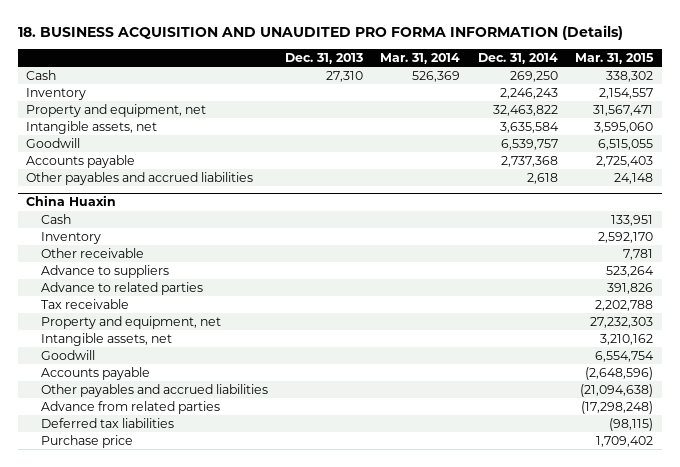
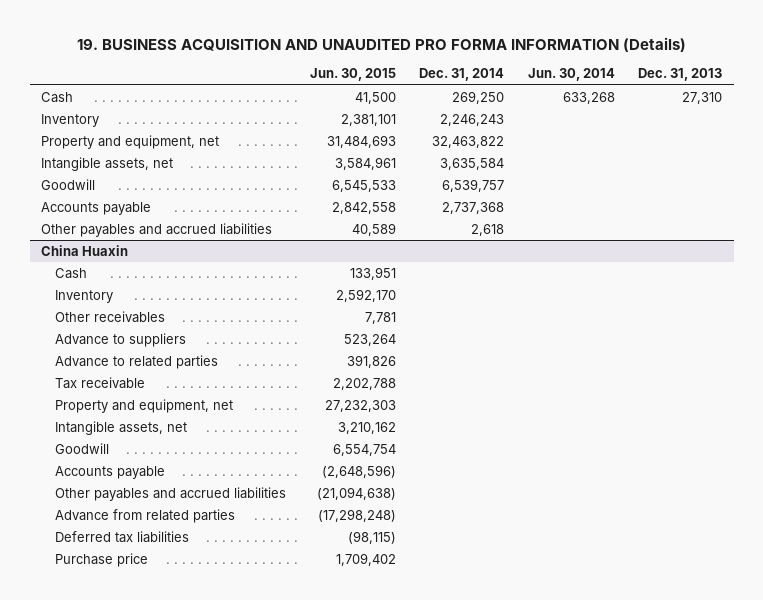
[17,24,623,40] 18. BUSINESS ACQUISITION AND UNAUDITED PRO FORMA INFORMATION (Details) -> [76,36,686,52] 19. BUSINESS ACQUISITION AND UNAUDITED PRO FORMA INFORMATION (Details)
[380,52,461,64] Mar. 31, 2014 -> none
[575,52,655,64] Mar. 31, 2015 -> none
none -> [309,68,396,82] Jun. 30, 2015
none -> [527,68,615,82] Jun. 30, 2014
[40,248,144,259] Other receivable -> [55,310,166,323] Other receivables

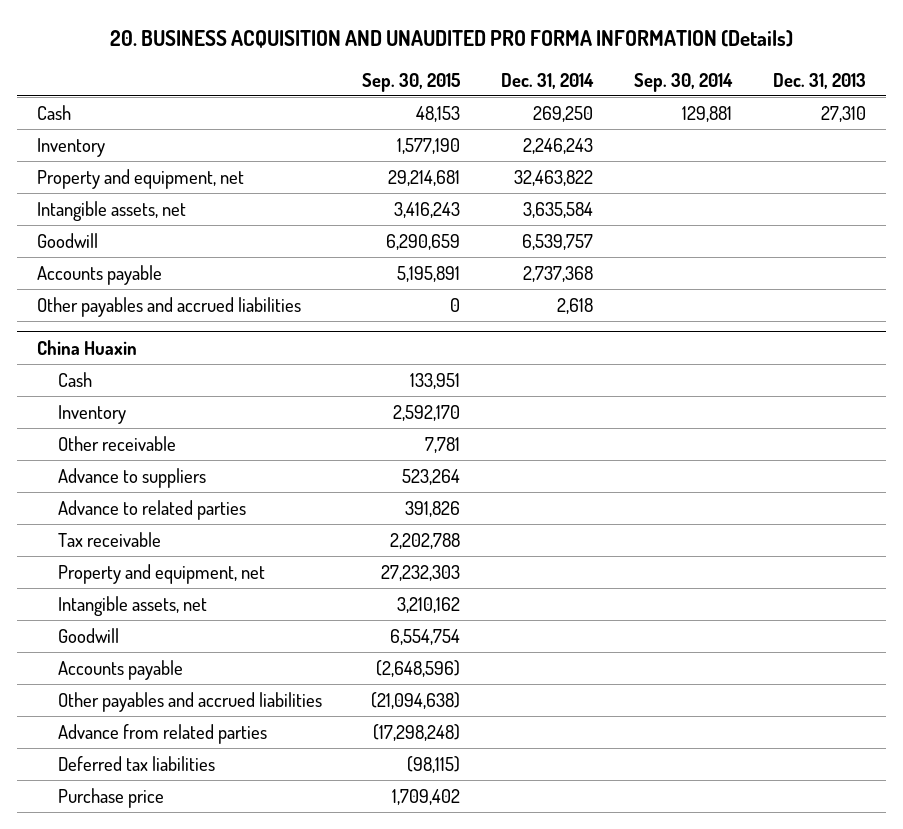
[76,36,686,52] 19. BUSINESS ACQUISITION AND UNAUDITED PRO FORMA INFORMATION (Details) -> [110,29,794,48] 20. BUSINESS ACQUISITION AND UNAUDITED PRO FORMA INFORMATION (Details)
[309,68,396,82] Jun. 30, 2015 -> none
[527,68,615,82] Jun. 30, 2014 -> none
none -> [362,72,461,92] Sep. 30, 2015
none -> [633,72,733,92] Sep. 30, 2014
[55,310,166,323] Other receivables -> [57,435,176,451] Other receivable

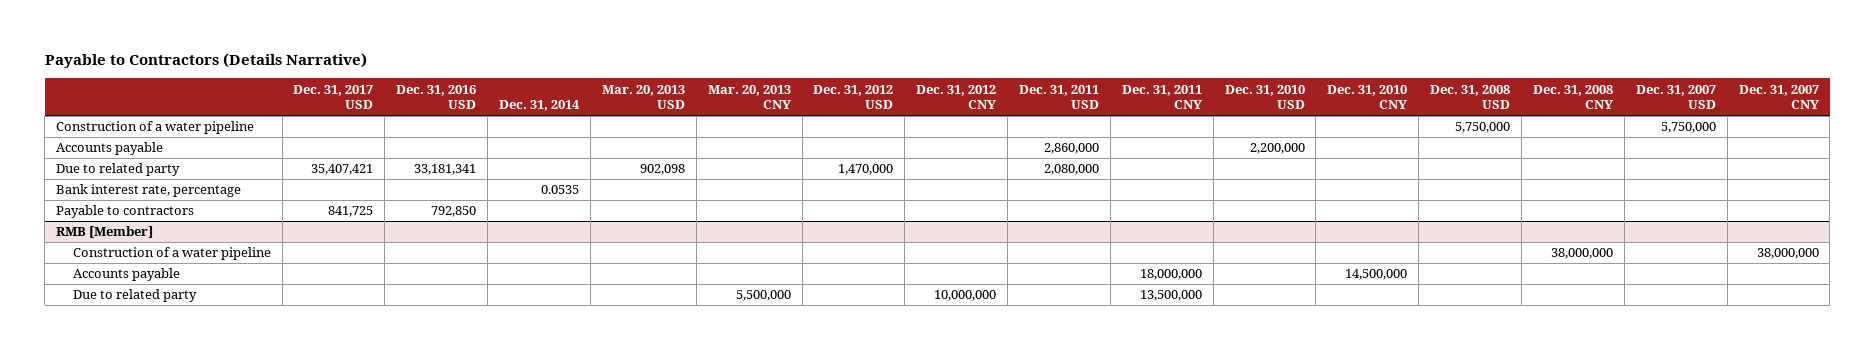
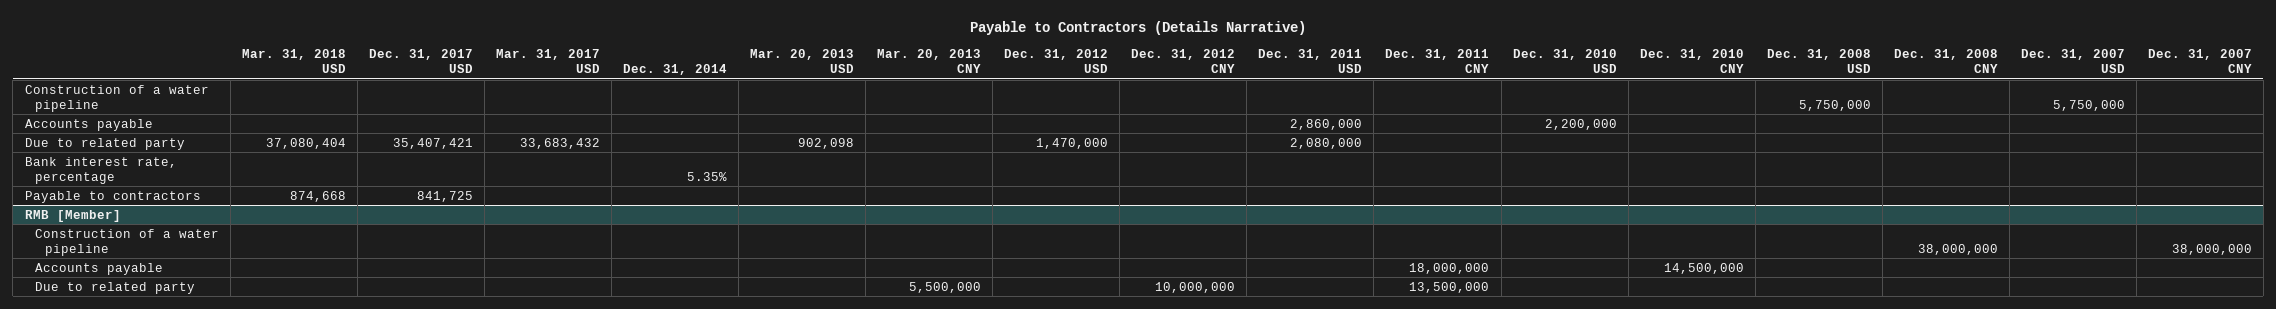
[396,84,477,110] Dec. 31, 2016 USD -> none
none -> [241,48,346,74] Mar. 31, 2018 USD
none -> [496,48,601,74] Mar. 31, 2017 USD
[541,185,580,195] 0.0535 -> [687,171,728,181] 5.35%

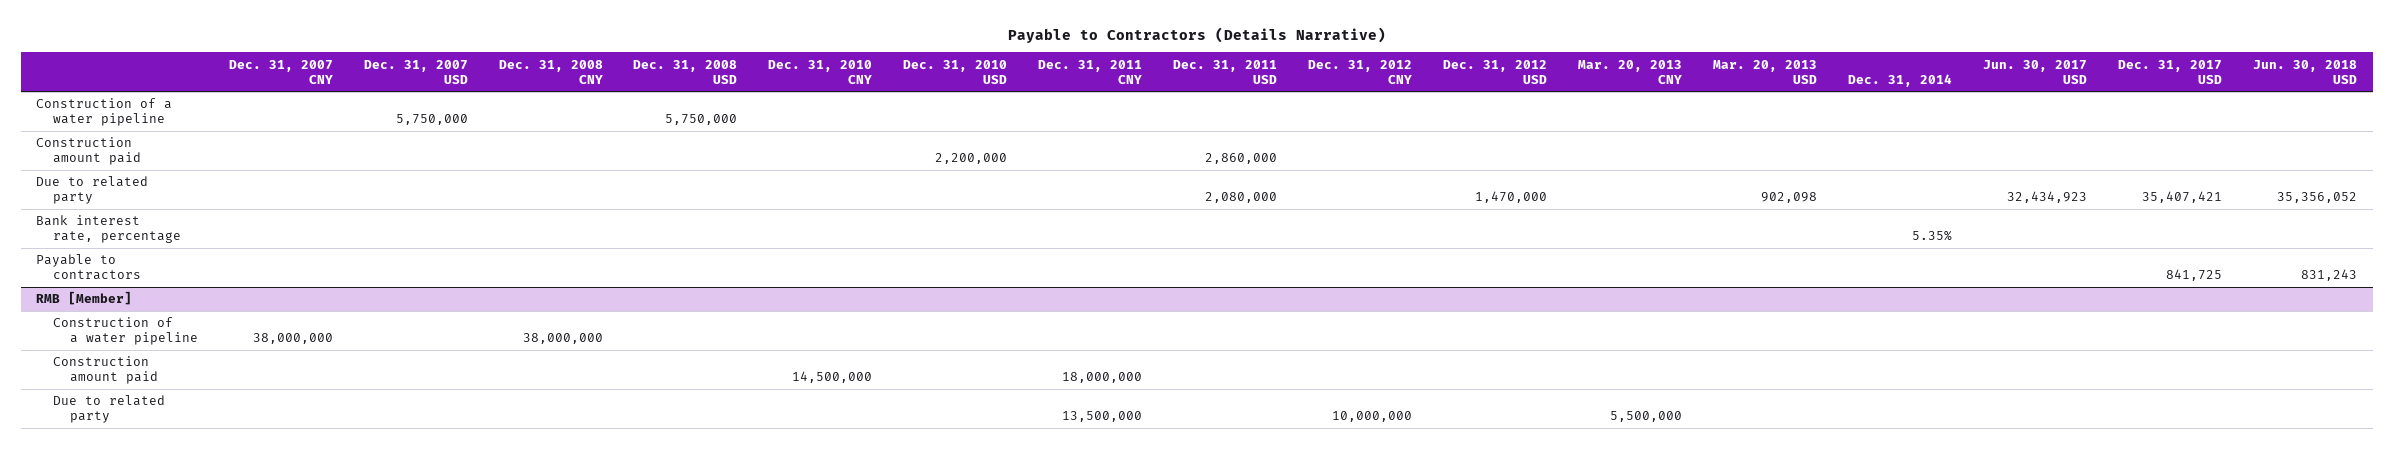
[241,48,346,74] Mar. 31, 2018 USD -> none
[496,48,601,74] Mar. 31, 2017 USD -> none
none -> [1983,59,2088,84] Jun. 30, 2017 USD
none -> [2253,59,2358,84] Jun. 30, 2018 USD
[24,118,153,131] Accounts payable -> [36,137,141,166] Construction amount paid
[34,262,163,275] Accounts payable -> [52,356,158,385] Construction amount paid

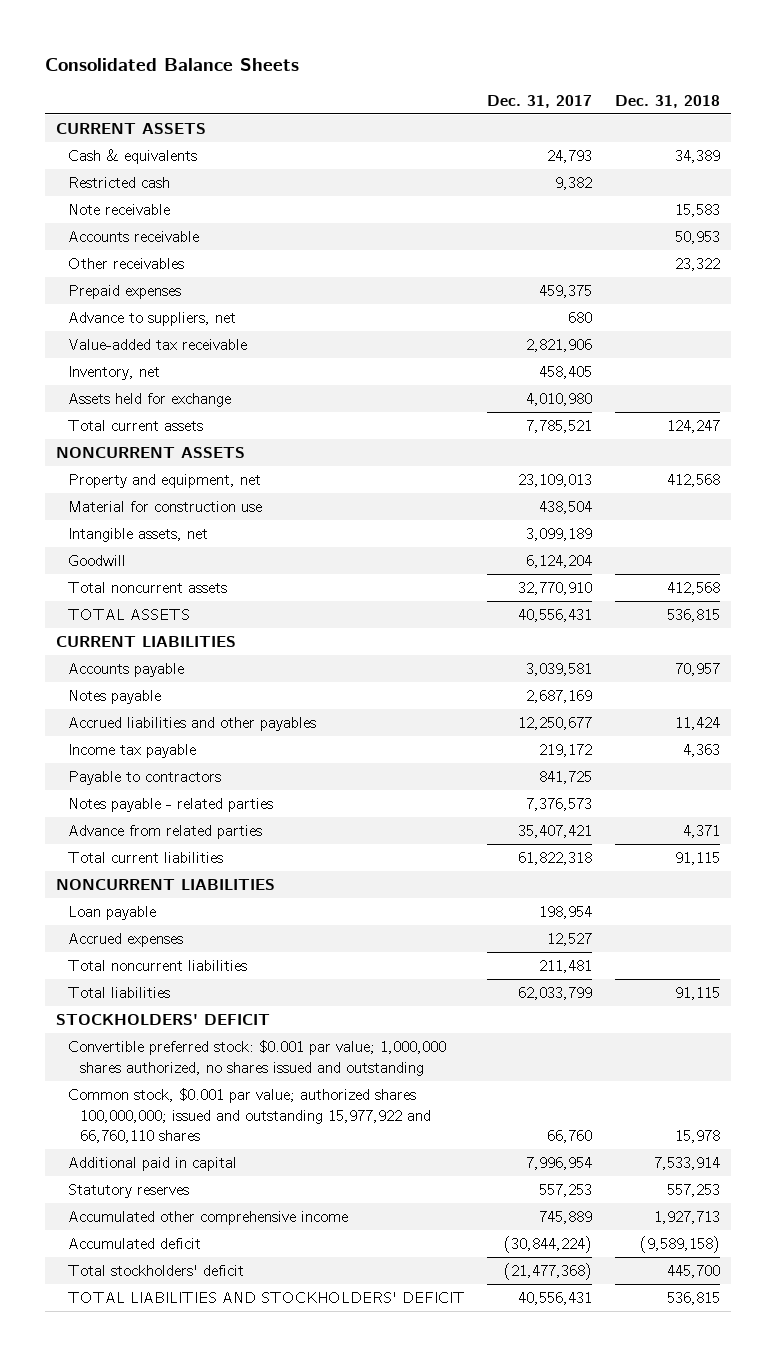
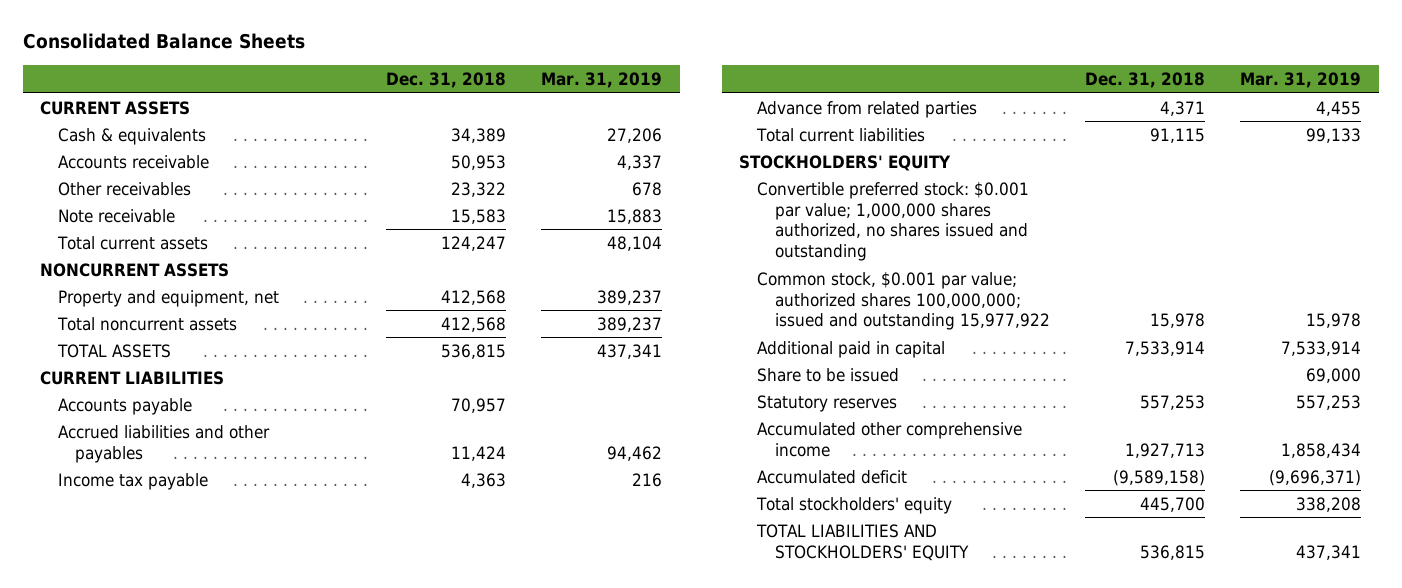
[487,94,593,108] Dec. 31, 2017 -> none
none -> [541,71,663,88] Mar. 31, 2019
[68,177,171,189] Restricted cash -> none
[68,285,182,300] Prepaid expenses -> none
[68,312,237,327] Advance to suppliers, net -> none
[68,339,248,351] Value-added tax receivable -> none
[68,366,161,381] Inventory, net -> none
[68,393,232,408] Assets held for exchange -> none
[68,204,171,216] Note receivable -> [57,208,175,223] Note receivable
[68,501,263,513] Material for construction use -> none
[68,528,209,543] Intangible assets, net -> none
[68,555,127,567] Goodwill -> none
[68,690,162,705] Notes payable -> none
[68,771,222,786] Payable to contractors -> none
[68,798,274,813] Notes payable - related parties -> none
[56,879,276,891] NONCURRENT LIABILITIES -> none
[68,906,157,921] Loan payable -> none
[68,933,184,948] Accrued expenses -> none
[68,960,248,972] Total noncurrent liabilities -> none
[68,987,171,999] Total liabilities -> none
[56,1014,271,1026] STOCKHOLDERS' DEFICIT -> [739,154,952,171] STOCKHOLDERS' EQUITY
[68,1088,431,1144] Common stock, $0.001 par value; authorized shares 100,000,000; issued and outstanding 15,977,922 and 66,760,110 shares -> [757,271,1050,331] Common stock, $0.001 par value; authorized shares 100,000,000; issued and outstanding 15,977,922
none -> [757,367,900,382] Share to be issued
[68,1265,245,1277] Total stockholders' deficit -> [756,496,953,514] Total stockholders' equity
[68,1292,466,1304] TOTAL LIABILITIES AND STOCKHOLDERS' DEFICIT -> [756,523,969,561] TOTAL LIABILITIES AND STOCKHOLDERS' EQUITY

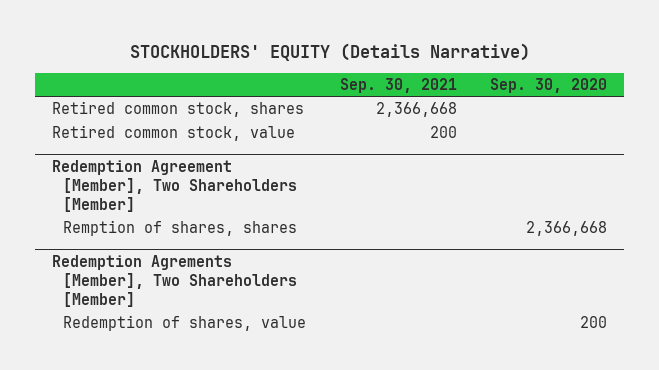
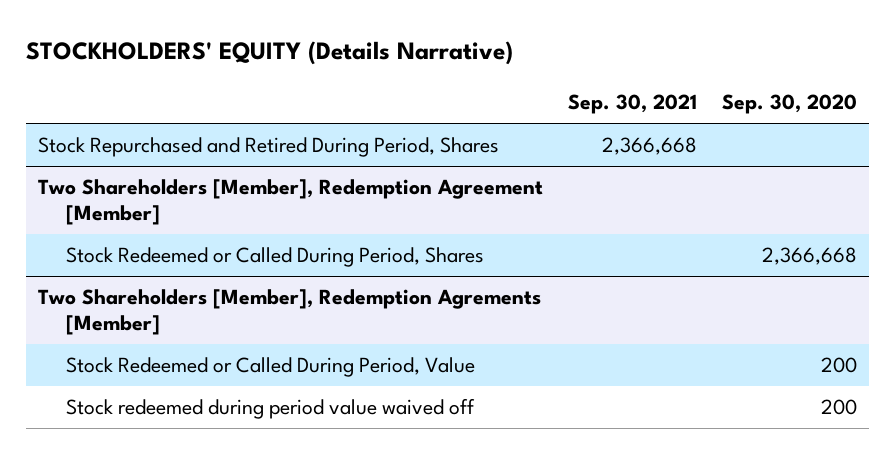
[52,125,296,142] Retired common stock, value -> none
[52,101,305,118] Retired common stock, shares -> [37,137,499,158] Stock Repurchased and Retired During Period, Shares
[52,159,298,212] Redemption Agreement [Member], Two Shareholders [Member] -> [37,179,543,225] Two Shareholders [Member], Redemption Agreement [Member]
[63,220,298,237] Remption of shares, shares -> [66,247,485,268] Stock Redeemed or Called During Period, Shares
[52,254,298,307] Redemption Agrements [Member], Two Shareholders [Member] -> [37,289,541,335] Two Shareholders [Member], Redemption Agrements [Member]
[63,315,307,332] Redemption of shares, value -> [66,357,476,378] Stock Redeemed or Called During Period, Value
none -> [66,398,476,420] Stock redeemed during period value waived off

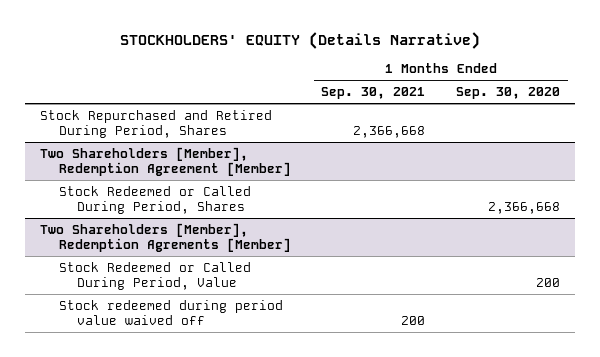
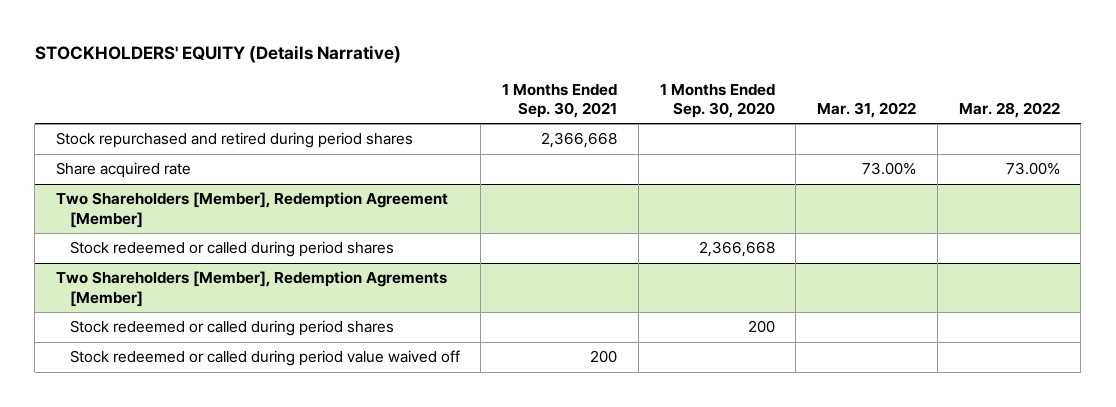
none -> [817,101,917,118] Mar. 31, 2022
none -> [958,101,1060,118] Mar. 28, 2022
[40,110,273,139] Stock Repurchased and Retired During Period, Shares -> [56,132,414,149] Stock repurchased and retired during period shares
none -> [56,162,192,179] Share acquired rate
[58,186,251,215] Stock Redeemed or Called During Period, Shares -> [69,241,394,258] Stock redeemed or called during period shares
[58,262,251,291] Stock Redeemed or Called During Period, Value -> [69,320,394,337] Stock redeemed or called during period shares
[58,300,283,326] Stock redeemed during period value waived off -> [69,350,460,367] Stock redeemed or called during period value waived off

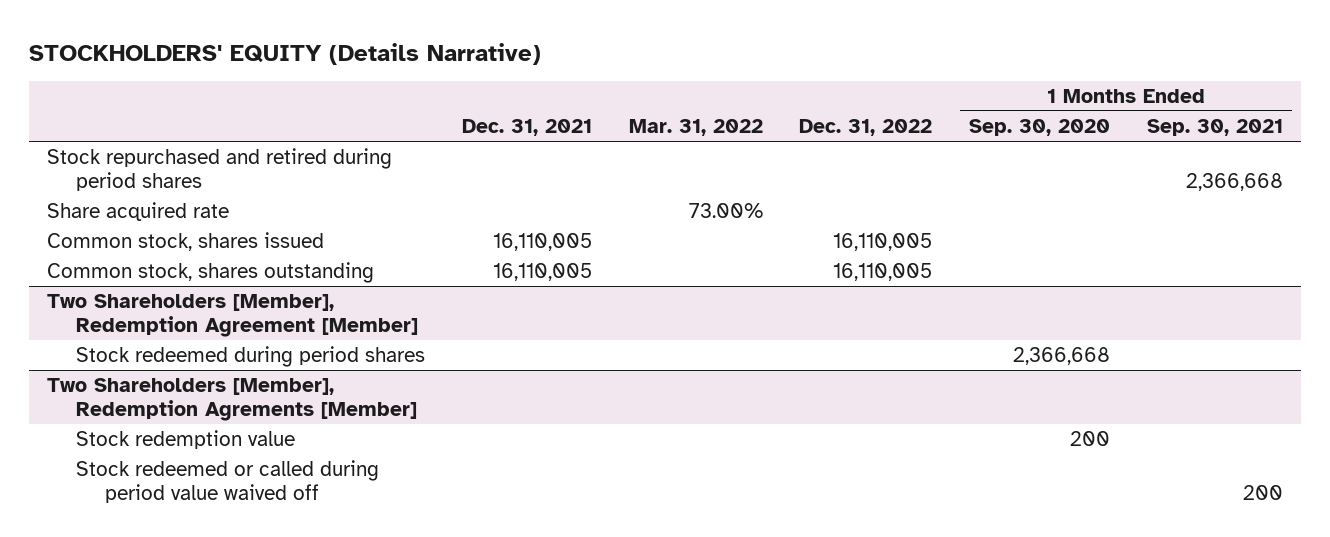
[958,101,1060,118] Mar. 28, 2022 -> none
none -> [461,118,592,136] Dec. 31, 2021
none -> [799,118,933,136] Dec. 31, 2022
none -> [47,231,325,251] Common stock, shares issued
none -> [47,261,375,283] Common stock, shares outstanding
[69,241,394,258] Stock redeemed or called during period shares -> [76,345,426,367] Stock redeemed during period shares
[69,320,394,337] Stock redeemed or called during period shares -> [76,429,296,449] Stock redemption value

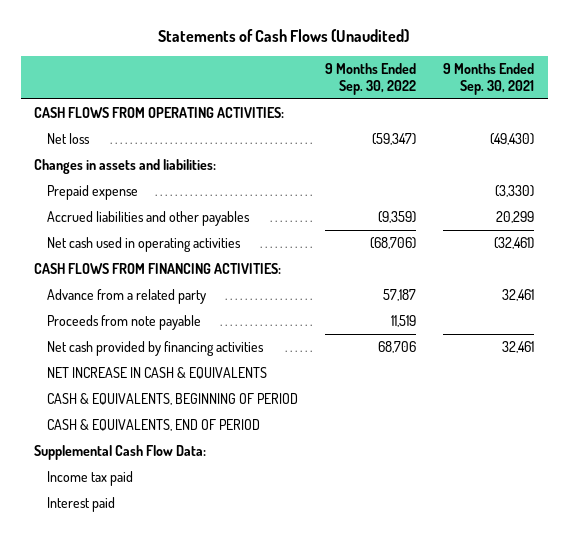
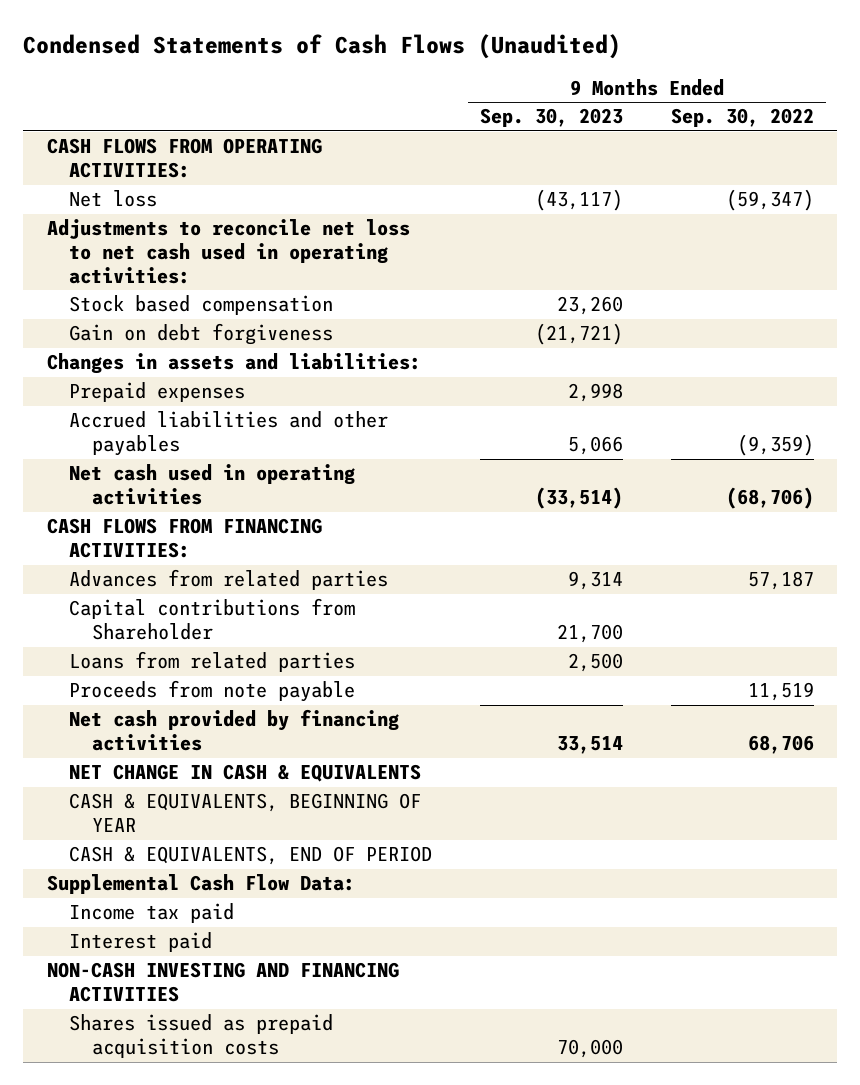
[158,29,410,43] Statements of Cash Flows (Unaudited) -> [22,34,621,60] Condensed Statements of Cash Flows (Unaudited)
[443,62,535,95] 9 Months Ended Sep. 30, 2021 -> none
none -> [479,108,623,128] Sep. 30, 2023
none -> [46,219,410,285] Adjustments to reconcile net loss to net cash used in operating activities:
none -> [69,295,334,316] Stock based compensation
none -> [69,323,334,346] Gain on debt forgiveness
[46,184,138,200] Prepaid expense -> [69,382,246,403] Prepaid expenses
[46,288,206,304] Advance from a related party -> [69,569,389,591] Advances from related parties
none -> [69,598,356,641] Capital contributions from Shareholder
none -> [69,651,356,673] Loans from related parties
[46,366,267,379] NET INCREASE IN CASH & EQUIVALENTS -> [69,764,422,783] NET CHANGE IN CASH & EQUIVALENTS
[46,392,298,405] CASH & EQUIVALENTS, BEGINNING OF PERIOD -> [69,793,422,833] CASH & EQUIVALENTS, BEGINNING OF YEAR
none -> [46,962,399,1003] NON-CASH INVESTING AND FINANCING ACTIVITIES
none -> [69,1014,334,1059] Shares issued as prepaid acquisition costs

